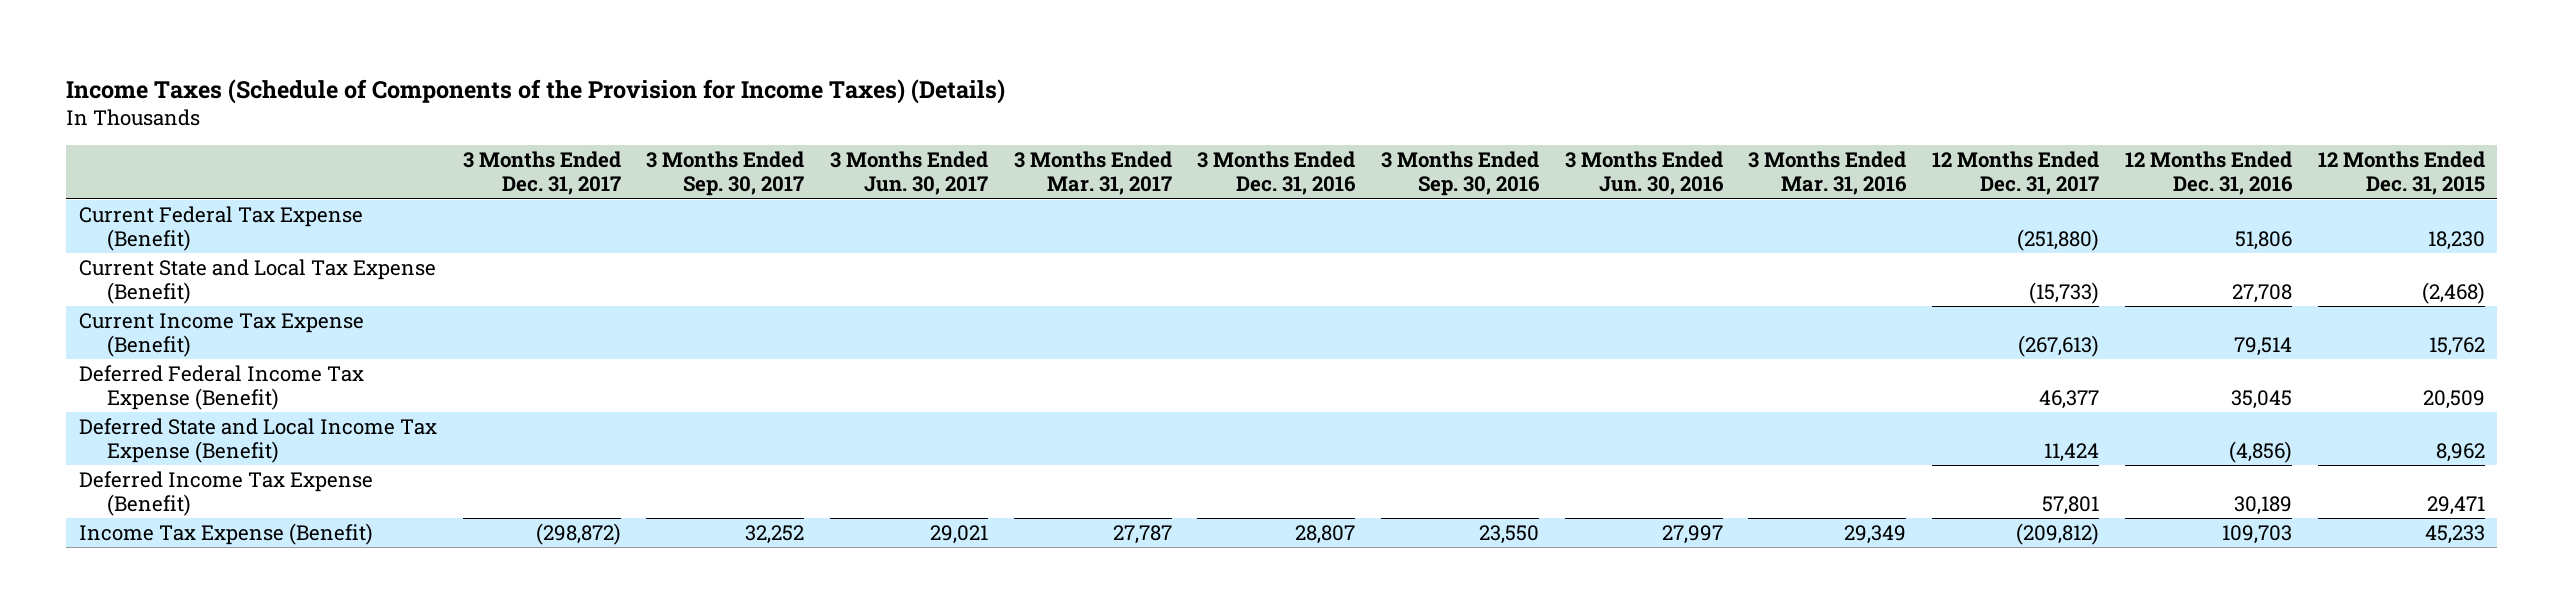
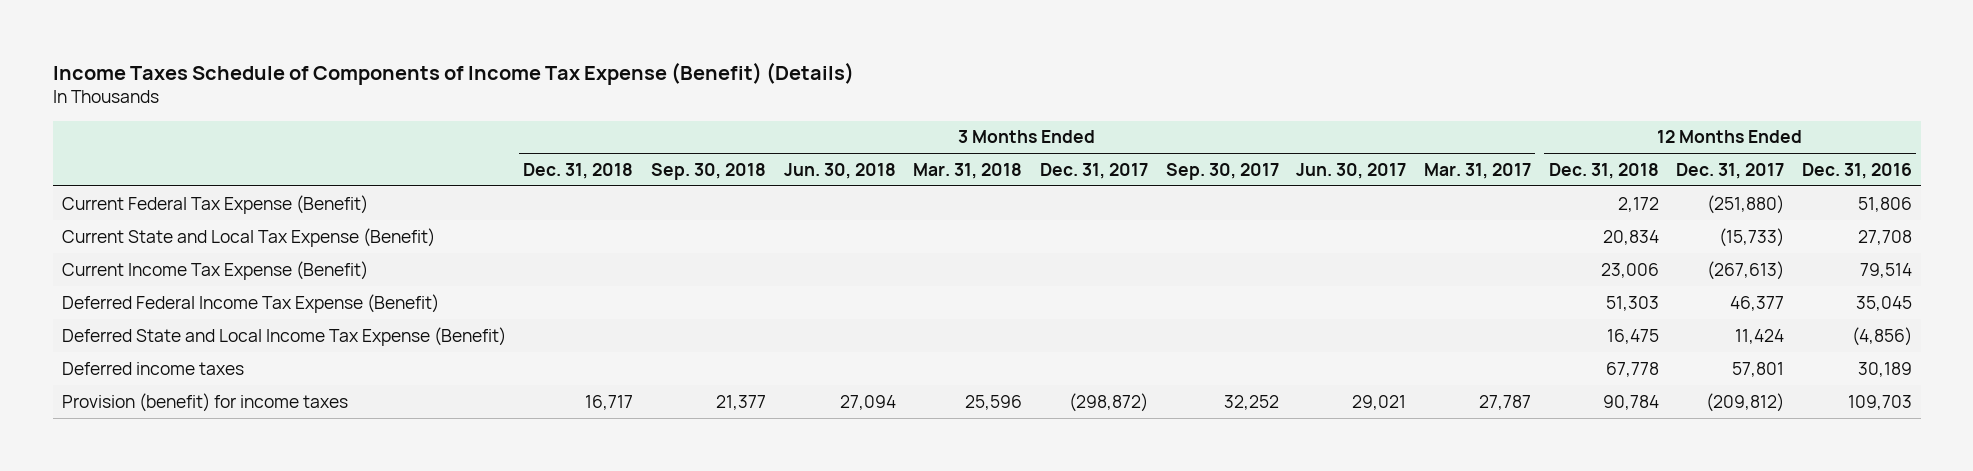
[66,78,1006,104] Income Taxes (Schedule of Components of the Provision for Income Taxes) (Details) -> [52,61,854,85] Income Taxes Schedule of Components of Income Tax Expense (Benefit) (Details)
[1197,151,1357,196] 3 Months Ended Dec. 31, 2016 -> none
[1381,151,1541,197] 3 Months Ended Sep. 30, 2016 -> none
[1564,151,1724,196] 3 Months Ended Jun. 30, 2016 -> none
[1748,151,1908,196] 3 Months Ended Mar. 31, 2016 -> none
[2317,151,2485,196] 12 Months Ended Dec. 31, 2015 -> none
none -> [523,162,634,179] Dec. 31, 2018
none -> [650,162,766,180] Sep. 30, 2018
none -> [783,162,896,179] Jun. 30, 2018
none -> [913,162,1023,179] Mar. 31, 2018
none -> [1548,162,1659,179] Dec. 31, 2018
[78,470,373,517] Deferred Income Tax Expense (Benefit) -> [61,361,244,375] Deferred income taxes
[78,522,373,545] Income Tax Expense (Benefit) -> [61,392,348,412] Provision (benefit) for income taxes

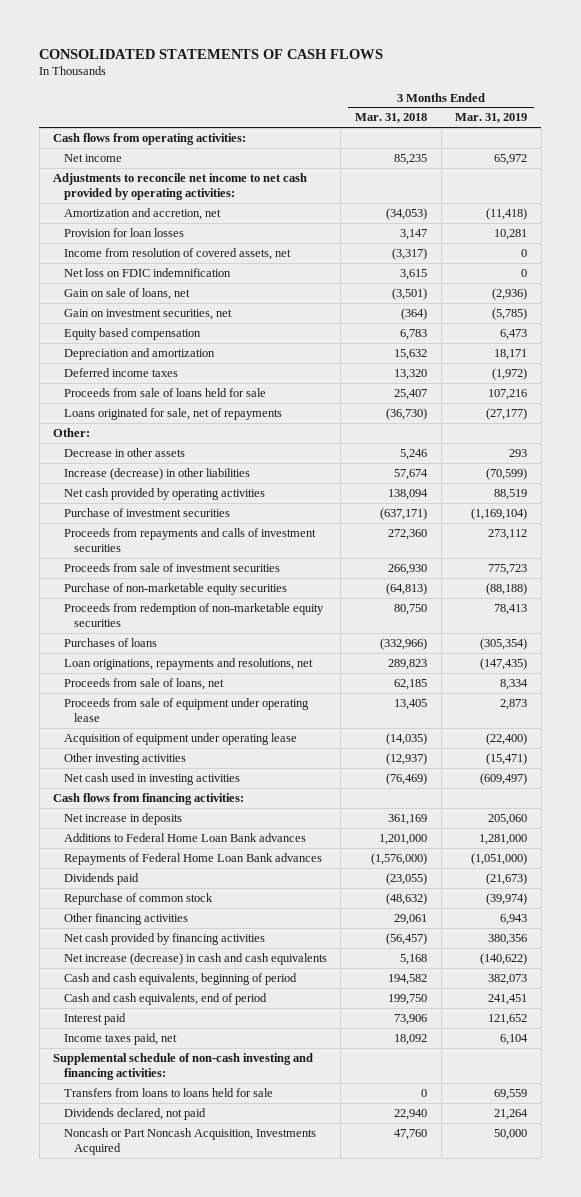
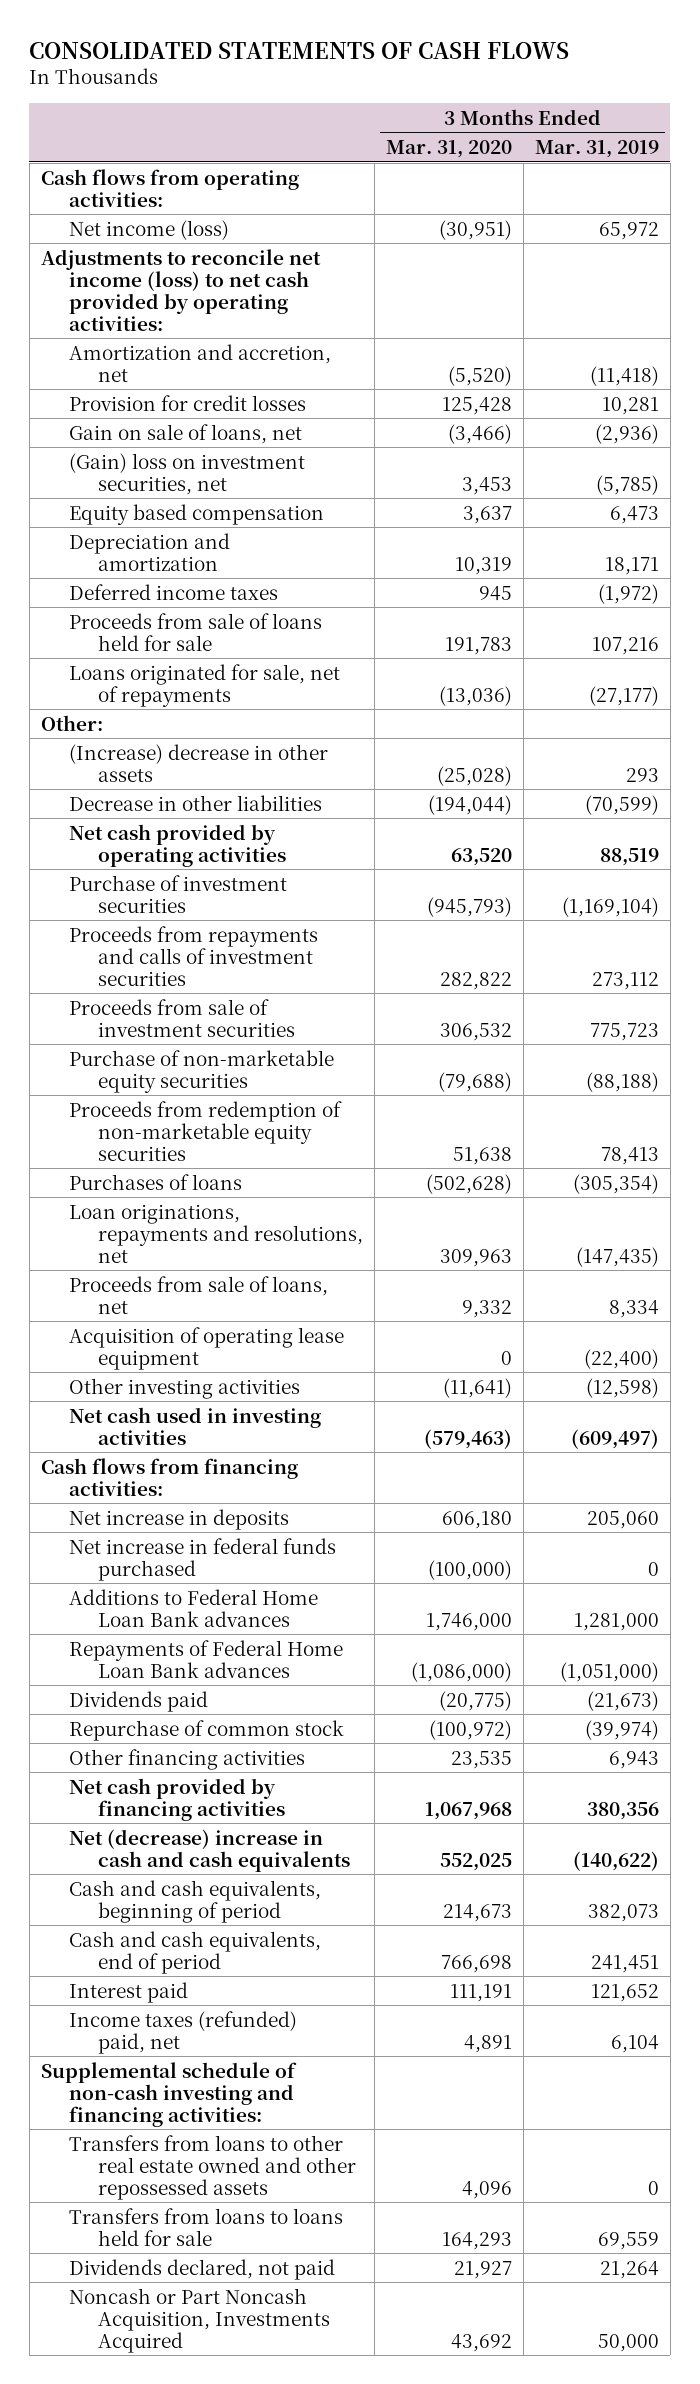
[355,113,428,124] Mar. 31, 2018 -> none
none -> [386,140,513,159] Mar. 31, 2020
[63,153,122,162] Net income -> [69,219,230,240] Net income (loss)
[53,172,308,201] Adjustments to reconcile net income to net cash provided by operating activities: -> [40,248,321,331] Adjustments to reconcile net income (loss) to net cash provided by operating activities:
[63,247,291,260] Income from resolution of covered assets, net -> none
[63,267,231,277] Net loss on FDIC indemnification -> none
[63,227,184,237] Provision for loan losses -> [69,394,307,411] Provision for credit losses
[63,308,232,320] Gain on investment securities, net -> [69,452,306,495] (Gain) loss on investment securities, net
[63,447,185,457] Decrease in other assets -> [69,743,329,782] (Increase) decrease in other assets
[63,467,250,480] Increase (decrease) in other liabilities -> [69,794,323,811] Decrease in other liabilities
[63,697,309,723] Proceeds from sale of equipment under operating lease -> none
[63,732,297,745] Acquisition of equipment under operating lease -> [69,1326,345,1370] Acquisition of operating lease equipment
[486,752,528,765] (15,471) -> [586,1377,660,1398] (12,598)
none -> [69,1537,337,1581] Net increase in federal funds purchased
[63,952,327,965] Net increase (decrease) in cash and cash equivalents -> [69,1828,351,1872] Net (decrease) increase in cash and cash equivalents
[63,1032,177,1045] Income taxes paid, net -> [69,2010,298,2054] Income taxes (refunded) paid, net
none -> [69,2134,357,2200] Transfers from loans to other real estate owned and other repossessed assets

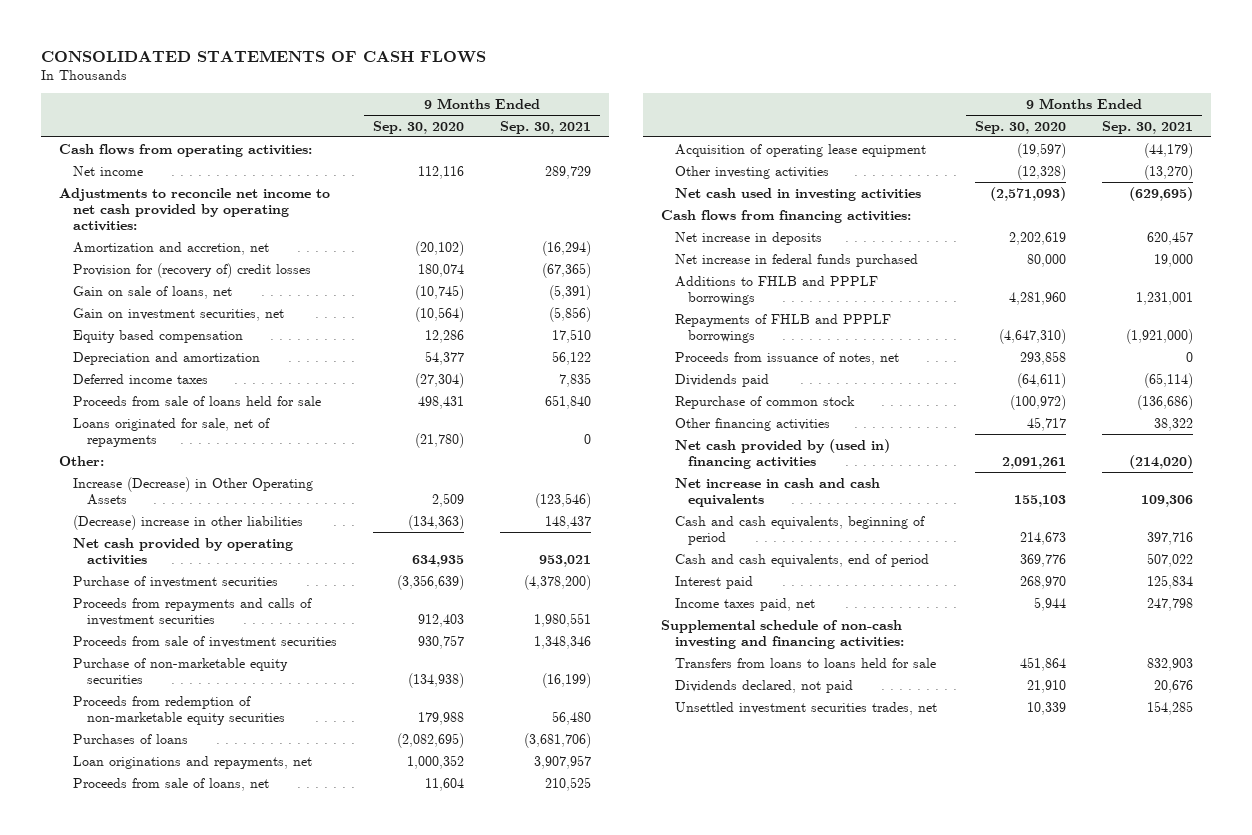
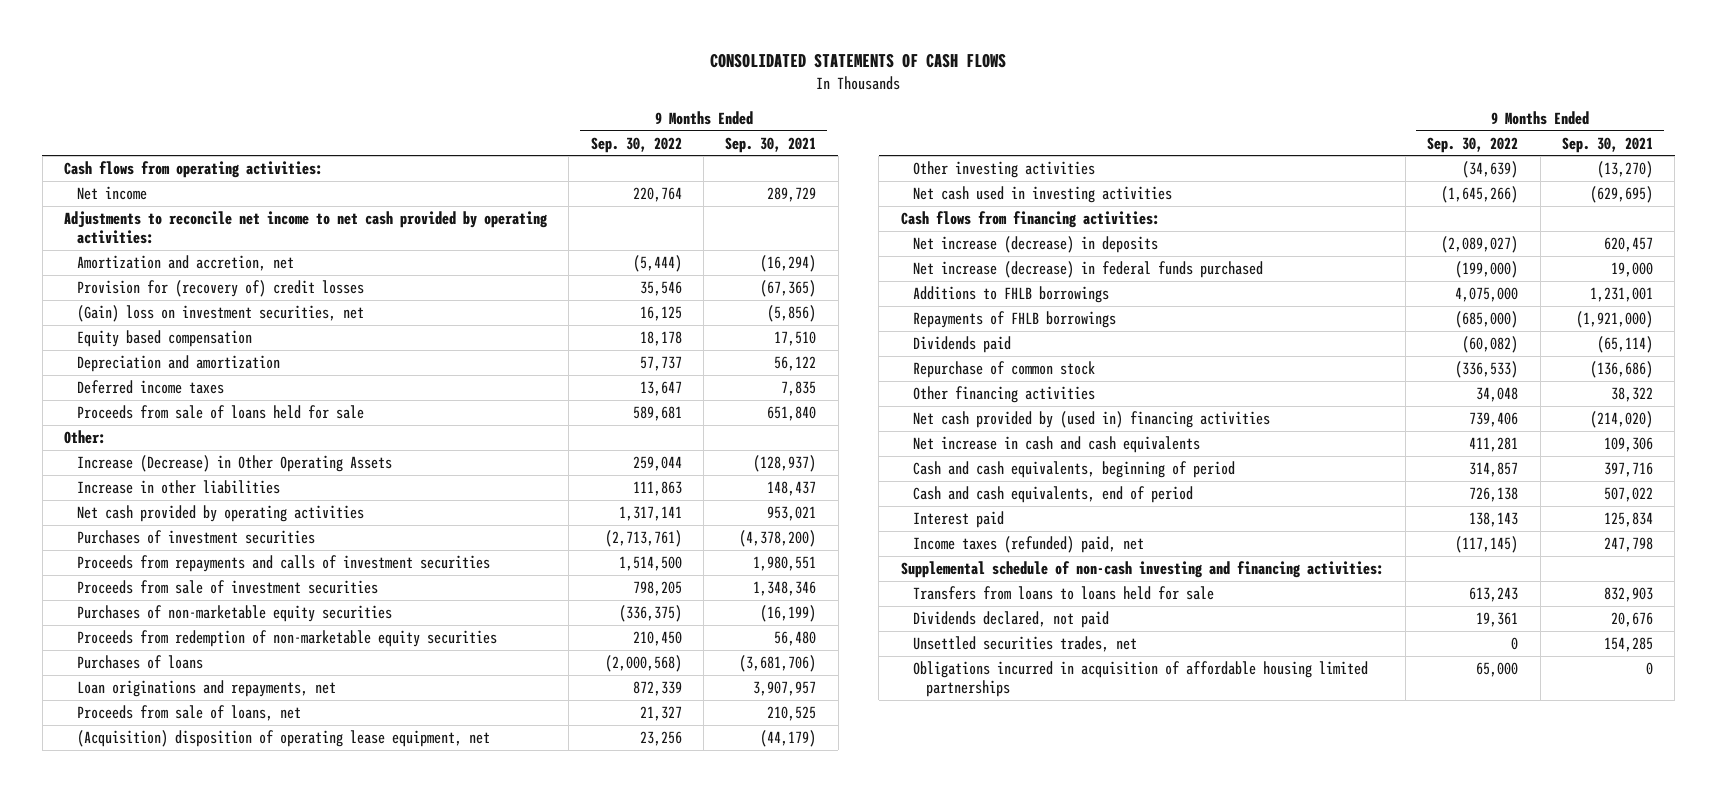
[373,120,465,134] Sep. 30, 2020 -> none
none -> [590,136,682,153] Sep. 30, 2022
[72,285,232,299] Gain on sale of loans, net -> none
[72,307,284,321] Gain on investment securities, net -> [76,305,364,323] (Gain) loss on investment securities, net
[72,417,270,447] Loans originated for sale, net of repayments -> none
[535,492,592,508] (123,546) -> [753,455,817,473] (128,937)
[72,514,303,530] (Decrease) increase in other liabilities -> [76,480,280,495] Increase in other liabilities
[72,575,278,588] Purchase of investment securities -> [76,530,315,545] Purchases of investment securities
[72,657,288,684] Purchase of non-marketable equity securities -> [76,605,392,623] Purchases of non-marketable equity securities
[674,143,926,157] Acquisition of operating lease equipment -> [76,730,490,748] (Acquisition) disposition of operating lease equipment, net
[674,351,899,365] Proceeds from issuance of notes, net -> none
[674,231,822,245] Net increase in deposits -> [913,236,1159,254] Net increase (decrease) in deposits
[674,253,918,267] Net increase in federal funds purchased -> [913,261,1264,279] Net increase (decrease) in federal funds purchased
[674,275,878,305] Additions to FHLB and PPPLF borrowings -> [913,286,1110,304] Additions to FHLB borrowings
[674,313,891,343] Repayments of FHLB and PPPLF borrowings -> [913,311,1117,329] Repayments of FHLB borrowings
[674,597,815,611] Income taxes paid, net -> [913,536,1145,554] Income taxes (refunded) paid, net
[674,701,937,715] Unsettled investment securities trades, net -> [913,636,1138,653] Unsettled securities trades, net
none -> [913,661,1369,698] Obligations incurred in acquisition of affordable housing limited partnerships

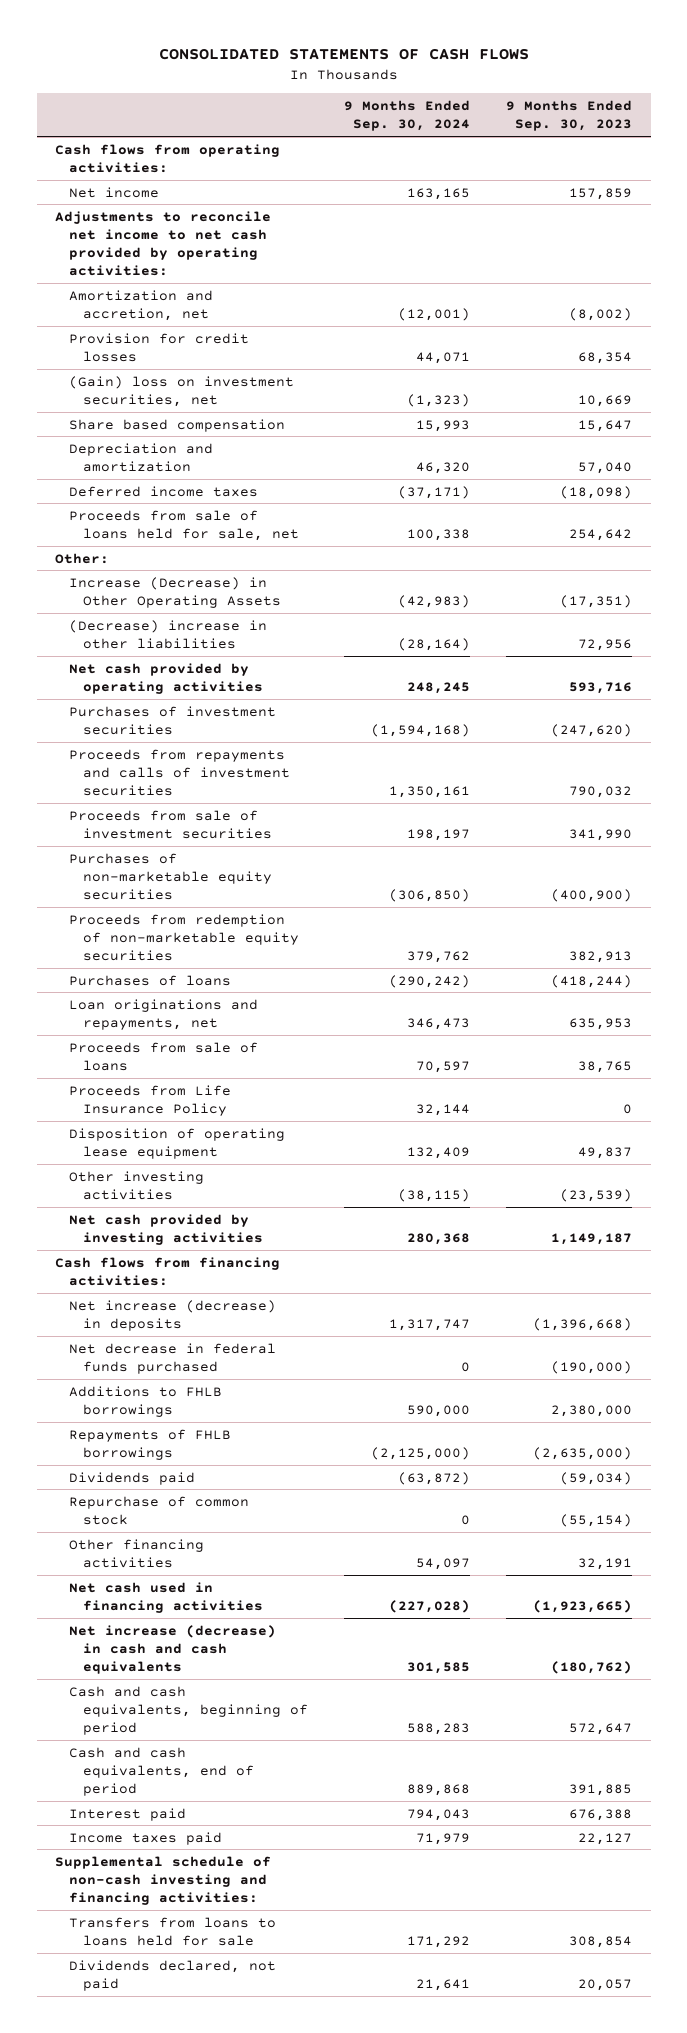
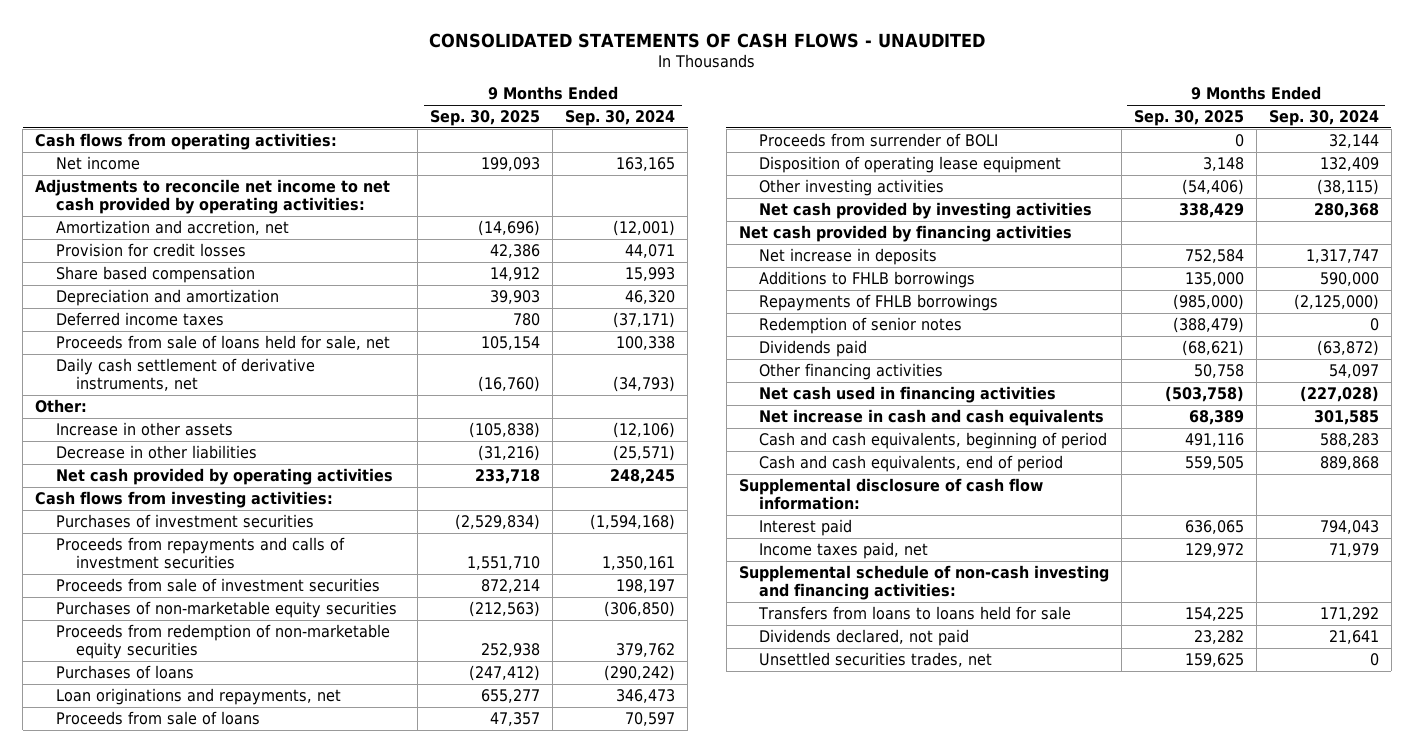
[158,48,529,61] CONSOLIDATED STATEMENTS OF CASH FLOWS -> [428,32,985,48] CONSOLIDATED STATEMENTS OF CASH FLOWS - UNAUDITED
[506,99,633,132] 9 Months Ended Sep. 30, 2023 -> none
none -> [430,109,541,126] Sep. 30, 2025
[68,375,294,407] (Gain) loss on investment securities, net -> none
none -> [55,357,315,392] Daily cash settlement of derivative instruments, net
[68,576,282,608] Increase (Decrease) in Other Operating Assets -> [55,421,233,436] Increase in other assets
[398,594,471,608] (42,983) -> [613,421,676,438] (12,106)
[68,619,267,649] (Decrease) increase in other liabilities -> [55,444,257,459] Decrease in other liabilities
[398,637,471,651] (28,164) -> [613,444,676,461] (25,571)
none -> [35,490,334,508] Cash flows from investing activities:
[68,1084,231,1116] Proceeds from Life Insurance Policy -> [758,132,998,147] Proceeds from surrender of BOLI
[68,1342,276,1374] Net decrease in federal funds purchased -> none
[54,1256,280,1286] Cash flows from financing activities: -> [738,224,1072,242] Net cash provided by financing activities
[68,1299,276,1331] Net increase (decrease) in deposits -> [758,247,937,265] Net increase in deposits
none -> [758,316,962,334] Redemption of senior notes
[68,1495,249,1525] Repurchase of common stock -> none
[68,1624,276,1674] Net increase (decrease) in cash and cash equivalents -> [758,408,1104,426] Net increase in cash and cash equivalents
none -> [738,477,1043,511] Supplemental disclosure of cash flow information:
[68,1831,222,1845] Income taxes paid -> [758,541,928,559] Income taxes paid, net
none -> [758,651,992,667] Unsettled securities trades, net

